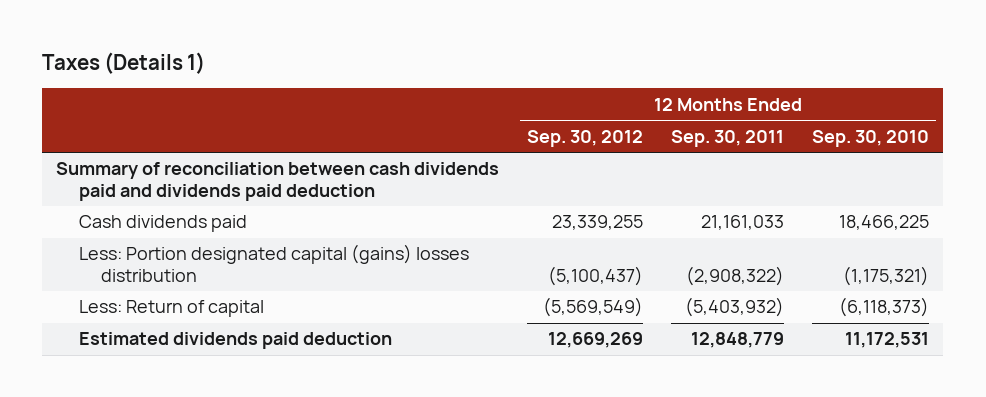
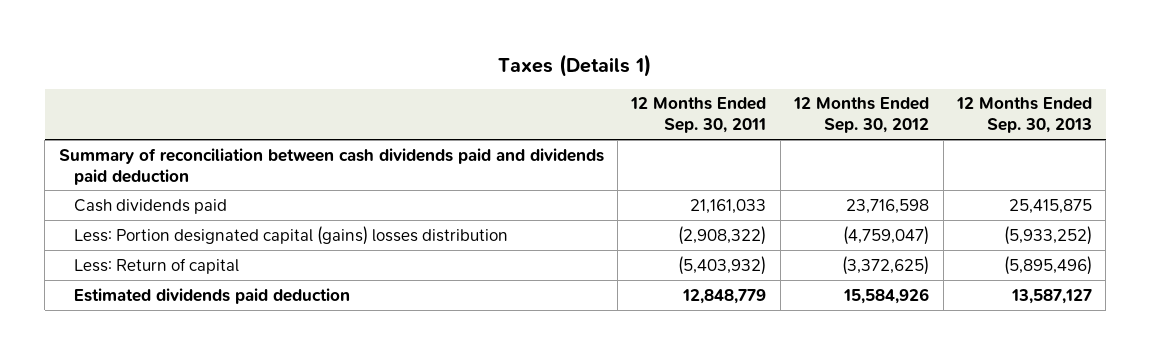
[812,129,930,147] Sep. 30, 2010 -> none
none -> [955,97,1092,134] 12 Months Ended Sep. 30, 2013
[552,215,644,231] 23,339,255 -> [846,198,930,214] 23,716,598
[548,265,644,286] (5,100,437) -> [843,225,930,245] (4,759,047)
[543,297,644,318] (5,569,549) -> [842,255,930,275] (3,372,625)
[548,332,644,349] 12,669,269 -> [843,287,930,304] 15,584,926

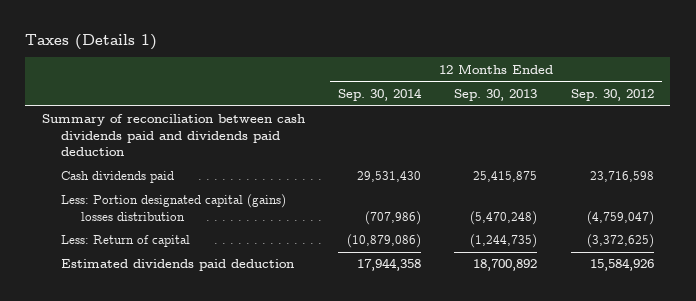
[630,97,767,134] 12 Months Ended Sep. 30, 2011 -> none
none -> [338,87,423,101] Sep. 30, 2014
[1003,225,1092,245] (5,933,252) -> [470,210,538,225] (5,470,248)
[1003,255,1092,275] (5,895,496) -> [470,234,538,249] (1,244,735)
[1010,288,1092,304] 13,587,127 -> [473,259,538,272] 18,700,892

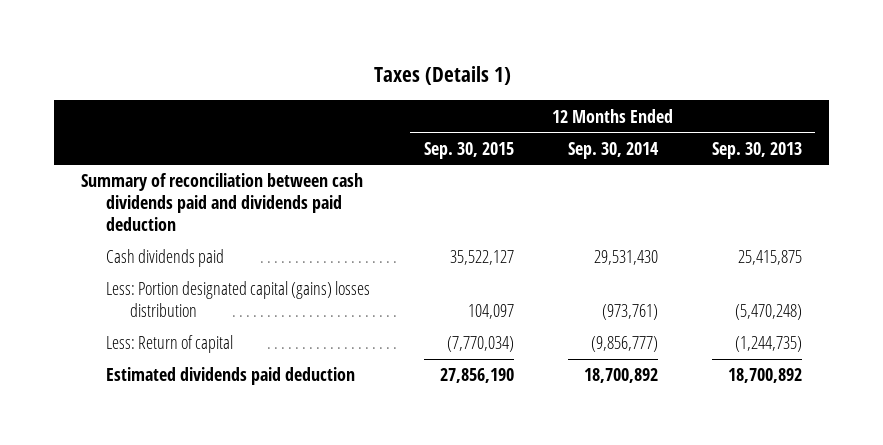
[570,88,654,101] Sep. 30, 2012 -> none
none -> [423,141,514,159] Sep. 30, 2015
[365,210,422,225] (707,986) -> [601,304,658,321] (973,761)
[347,234,422,249] (10,879,086) -> [590,336,658,353] (9,856,777)
[357,258,422,272] 17,944,358 -> [583,368,658,384] 18,700,892

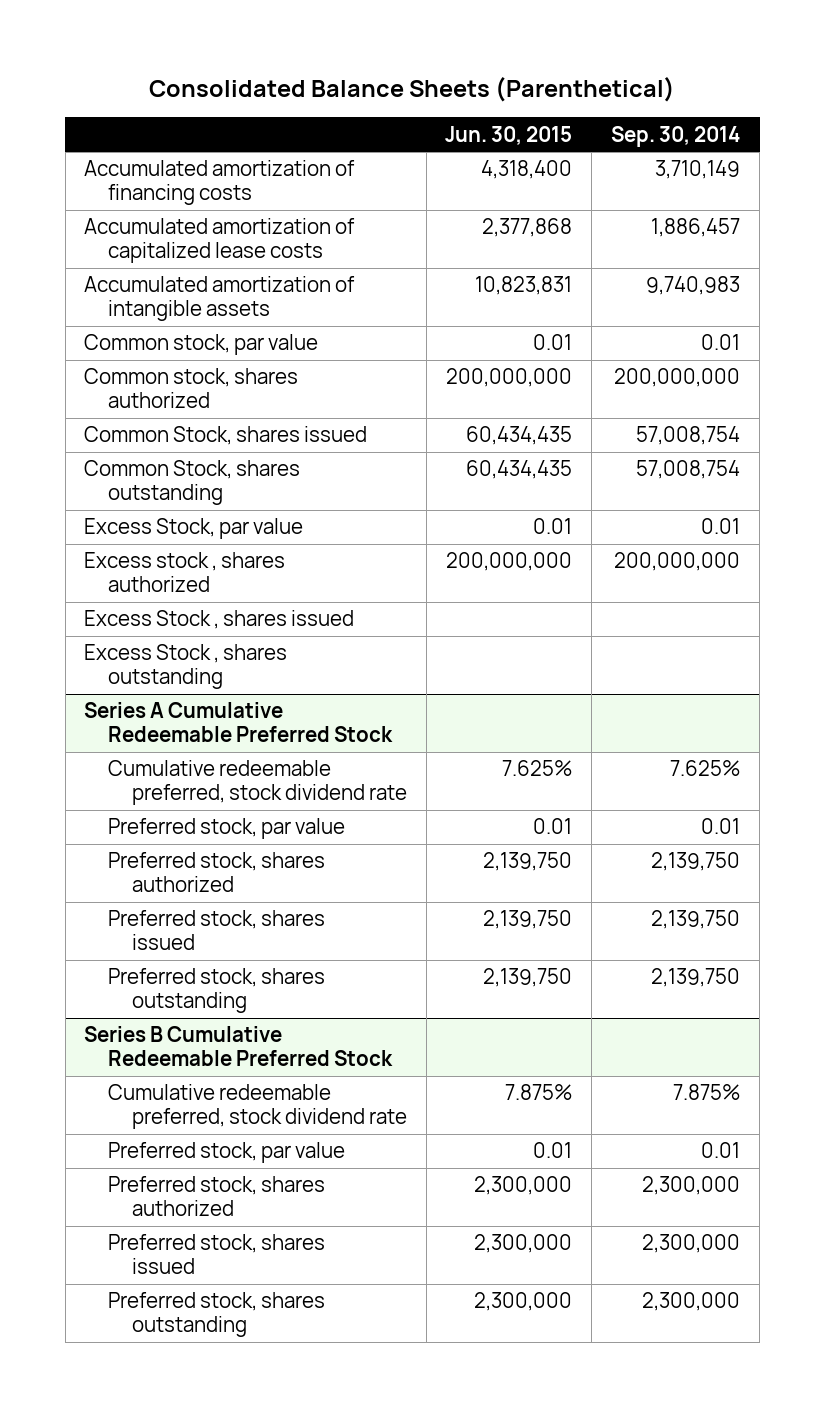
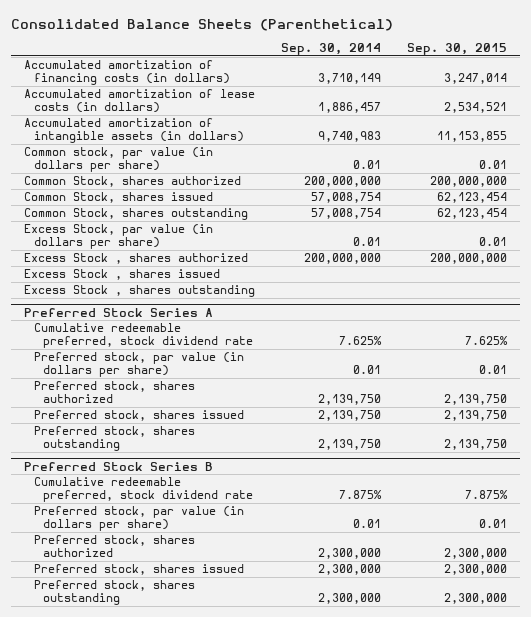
[445,125,573,145] Jun. 30, 2015 -> none
none -> [406,43,507,56] Sep. 30, 2015
[84,160,356,206] Accumulated amortization of financing costs -> [24,60,230,86] Accumulated amortization of financing costs (in dollars)
[84,218,356,264] Accumulated amortization of capitalized lease costs -> [24,89,256,114] Accumulated amortization of lease costs (in dollars)
[84,276,356,322] Accumulated amortization of intangible assets -> [24,118,244,144] Accumulated amortization of intangible assets (in dollars)
[84,334,319,356] Common stock, par value -> [24,147,214,173] Common stock, par value (in dollars per share)
[84,368,299,409] Common stock, shares authorized -> [24,176,242,188] Common Stock, shares authorized
[84,518,304,540] Excess Stock, par value -> [24,224,214,250] Excess Stock, par value (in dollars per share)
[84,552,286,593] Excess stock , shares authorized -> [24,253,249,265] Excess Stock , shares authorized
[84,702,394,743] Series A Cumulative Redeemable Preferred Stock -> [24,307,214,317] Preferred Stock Series A
[108,818,346,840] Preferred stock, par value -> [33,352,244,378] Preferred stock, par value (in dollars per share)
[84,1026,394,1067] Series B Cumulative Redeemable Preferred Stock -> [24,461,214,471] Preferred Stock Series B
[108,1142,346,1164] Preferred stock, par value -> [33,506,244,532] Preferred stock, par value (in dollars per share)

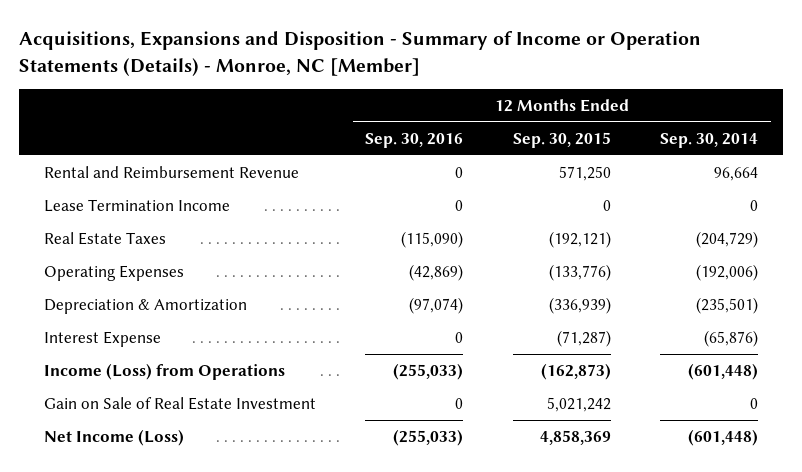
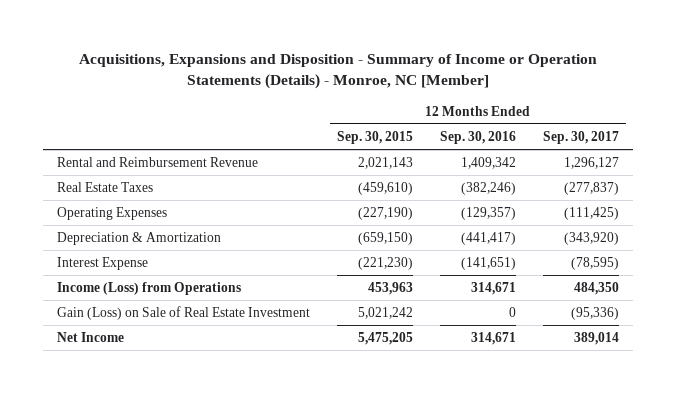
[660,132,759,148] Sep. 30, 2014 -> none
none -> [543,130,620,144] Sep. 30, 2017
[43,199,230,213] Lease Termination Income -> none
[455,167,464,179] 0 -> [461,156,517,169] 1,409,342
[558,166,611,182] 571,250 -> [358,156,414,169] 2,021,143
[401,231,464,249] (115,090) -> [461,181,517,195] (382,246)
[548,231,611,249] (192,121) -> [358,181,414,195] (459,610)
[409,264,464,282] (42,869) -> [461,206,517,220] (129,357)
[548,264,611,282] (133,776) -> [358,206,414,220] (227,190)
[409,297,464,315] (97,074) -> [461,231,517,245] (441,417)
[548,297,611,315] (336,939) -> [358,231,414,245] (659,150)
[455,332,464,344] 0 -> [461,256,517,270] (141,651)
[556,330,611,348] (71,287) -> [358,256,414,270] (221,230)
[393,363,464,381] (255,033) -> [471,281,517,295] 314,671
[540,363,611,381] (162,873) -> [368,281,414,295] 453,963
[43,397,316,411] Gain on Sale of Real Estate Investment -> [57,305,311,320] Gain (Loss) on Sale of Real Estate Investment
[43,429,184,447] Net Income (Loss) -> [57,331,125,342] Net Income
[393,429,464,447] (255,033) -> [471,331,517,345] 314,671
[539,430,611,446] 4,858,369 -> [358,331,414,345] 5,475,205

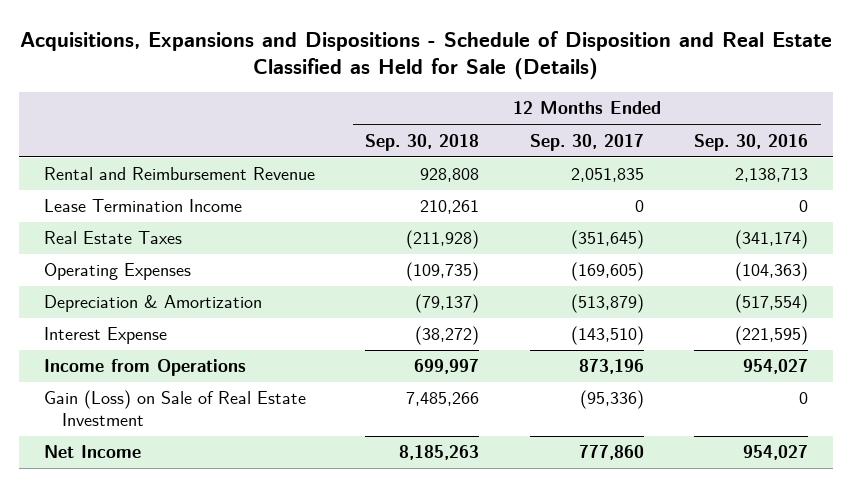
[79,54,598,90] Acquisitions, Expansions and Disposition - Summary of Income or Operation Statements (Details) - Monroe, NC [Member] -> [20,30,833,81] Acquisitions, Expansions and Dispositions - Schedule of Disposition and Real Estate Classified as Held for Sale (Details)
[337,130,414,144] Sep. 30, 2015 -> none
none -> [365,133,480,151] Sep. 30, 2018
[461,156,517,169] 1,409,342 -> [735,168,809,183] 2,138,713
[564,156,620,169] 1,296,127 -> [570,168,644,183] 2,051,835
none -> [44,199,243,213] Lease Termination Income
[461,181,517,195] (382,246) -> [735,230,809,250] (341,174)
[564,181,620,195] (277,837) -> [570,230,644,250] (351,645)
[461,206,517,220] (129,357) -> [735,262,809,282] (104,363)
[564,206,620,220] (111,425) -> [570,262,644,282] (169,605)
[461,231,517,245] (441,417) -> [735,294,809,314] (517,554)
[564,231,620,245] (343,920) -> [570,294,644,314] (513,879)
[461,256,517,270] (141,651) -> [735,326,809,346] (221,595)
[571,256,620,270] (78,595) -> [570,326,644,346] (143,510)
[57,281,242,295] Income (Loss) from Operations -> [44,359,247,377] Income from Operations
[471,281,517,295] 314,671 -> [743,359,809,375] 954,027
[574,281,620,295] 484,350 -> [578,359,644,375] 873,196
[471,331,517,345] 314,671 -> [743,445,809,461] 954,027
[574,331,620,345] 389,014 -> [578,445,644,461] 777,860

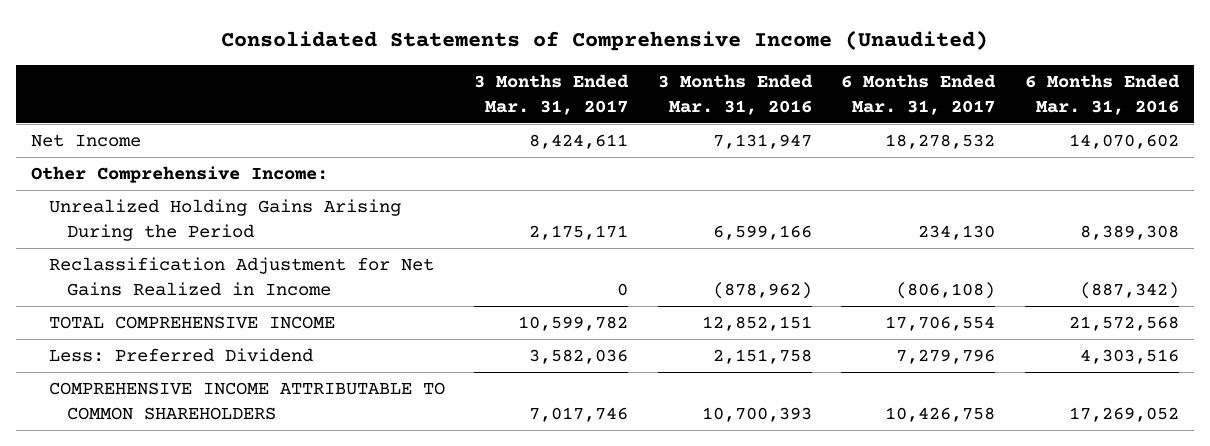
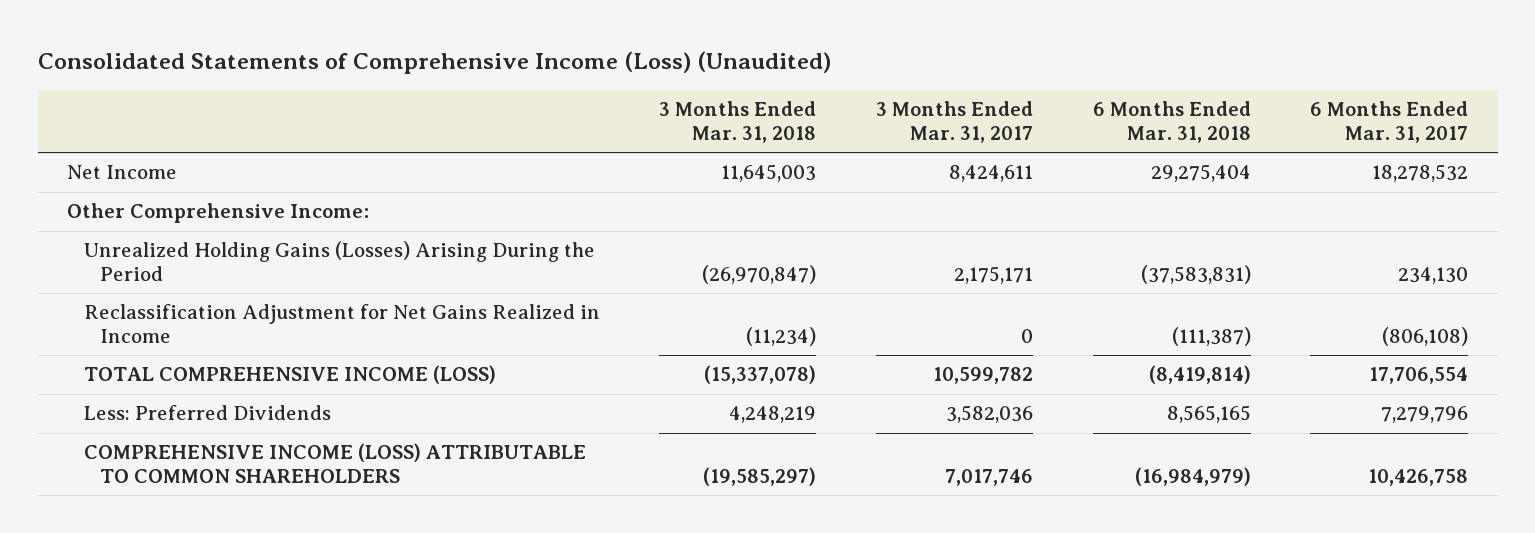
[221,30,989,52] Consolidated Statements of Comprehensive Income (Unaudited) -> [37,51,831,75] Consolidated Statements of Comprehensive Income (Loss) (Unaudited)
[657,74,813,116] 3 Months Ended Mar. 31, 2016 -> none
[1025,74,1181,116] 6 Months Ended Mar. 31, 2016 -> none
none -> [659,101,817,143] 3 Months Ended Mar. 31, 2018
none -> [1092,101,1251,143] 6 Months Ended Mar. 31, 2018
[48,198,401,241] Unrealized Holding Gains Arising During the Period -> [83,241,595,282] Unrealized Holding Gains (Losses) Arising During the Period
[48,315,335,329] TOTAL COMPREHENSIVE INCOME -> [83,365,496,385] TOTAL COMPREHENSIVE INCOME (LOSS)
[48,347,313,362] Less: Preferred Dividend -> [83,405,331,421] Less: Preferred Dividends
[48,381,445,420] COMPREHENSIVE INCOME ATTRIBUTABLE TO COMMON SHAREHOLDERS -> [83,443,586,484] COMPREHENSIVE INCOME (LOSS) ATTRIBUTABLE TO COMMON SHAREHOLDERS

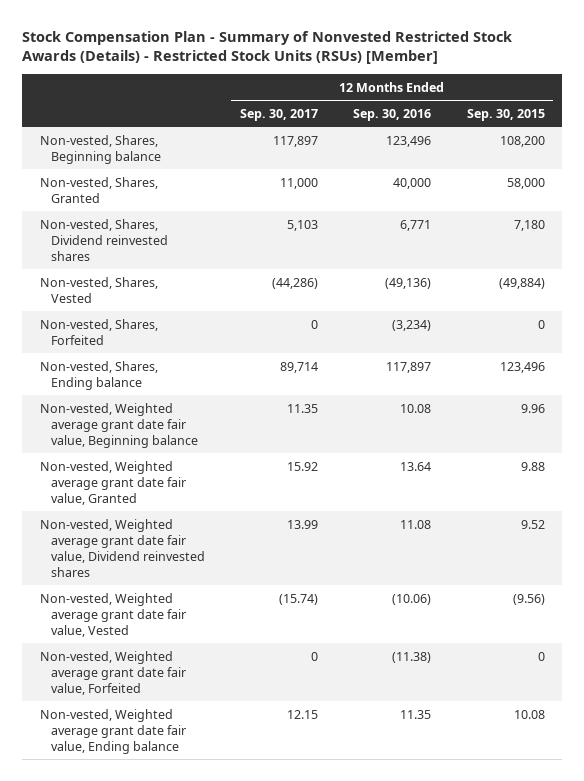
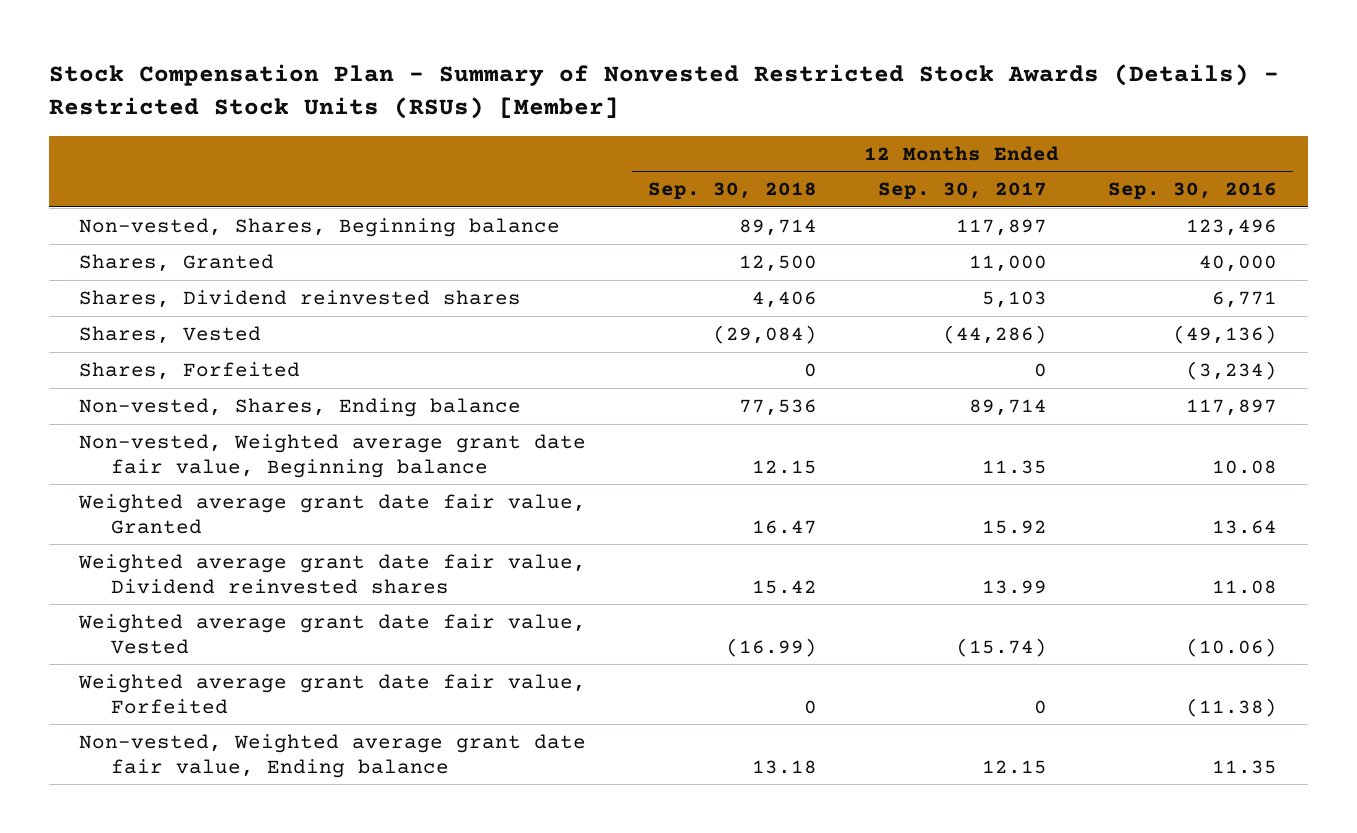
[466,108,545,121] Sep. 30, 2015 -> none
none -> [647,182,817,200] Sep. 30, 2018
[39,176,158,203] Non-vested, Shares, Granted -> [79,253,275,272] Shares, Granted
[39,218,168,261] Non-vested, Shares, Dividend reinvested shares -> [79,289,522,308] Shares, Dividend reinvested shares
[39,276,158,303] Non-vested, Shares, Vested -> [79,325,262,344] Shares, Vested
[39,318,158,345] Non-vested, Shares, Forfeited -> [79,361,301,380] Shares, Forfeited
[39,460,186,505] Non-vested, Weighted average grant date fair value, Granted -> [78,493,587,534] Weighted average grant date fair value, Granted
[39,518,205,577] Non-vested, Weighted average grant date fair value, Dividend reinvested shares -> [78,553,587,594] Weighted average grant date fair value, Dividend reinvested shares
[39,592,186,637] Non-vested, Weighted average grant date fair value, Vested -> [78,613,587,654] Weighted average grant date fair value, Vested
[39,650,186,695] Non-vested, Weighted average grant date fair value, Forfeited -> [78,673,587,714] Weighted average grant date fair value, Forfeited

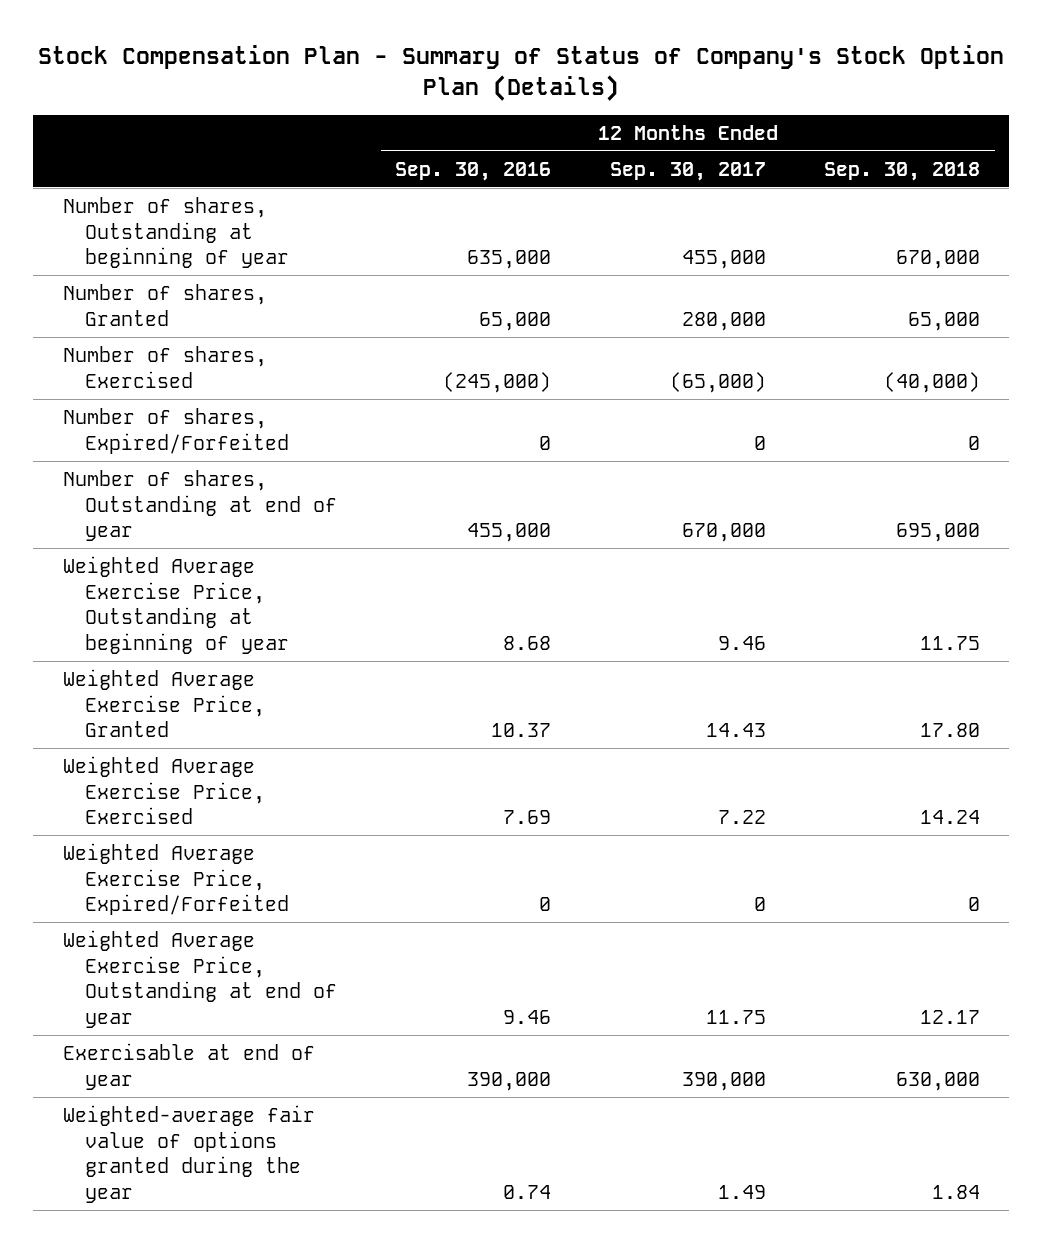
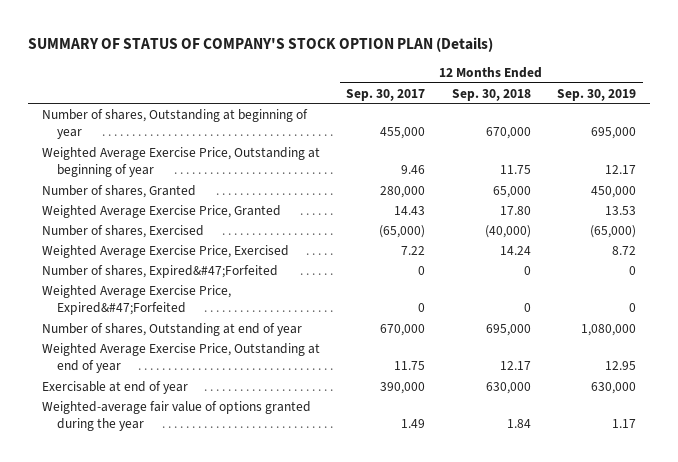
[38,45,1005,102] Stock Compensation Plan - Summary of Status of Company's Stock Option Plan (Details) -> [28,37,494,53] SUMMARY OF STATUS OF COMPANY'S STOCK OPTION PLAN (Details)
[395,161,552,181] Sep. 30, 2016 -> none
none -> [557,88,637,101] Sep. 30, 2019
[62,407,289,454] Number of shares, Expired/Forfeited -> none
[62,283,267,326] Number of shares, Granted -> [41,184,196,198] Number of shares, Granted
[62,345,267,388] Number of shares, Exercised -> [41,224,204,238] Number of shares, Exercised
none -> [41,264,278,278] Number of shares, Expired&#47;Forfeited
[62,842,289,916] Weighted Average Exercise Price, Expired/Forfeited -> [41,284,231,315] Weighted Average Exercise Price, Expired&#47;Forfeited
[62,469,337,542] Number of shares, Outstanding at end of year -> [41,322,302,336] Number of shares, Outstanding at end of year

